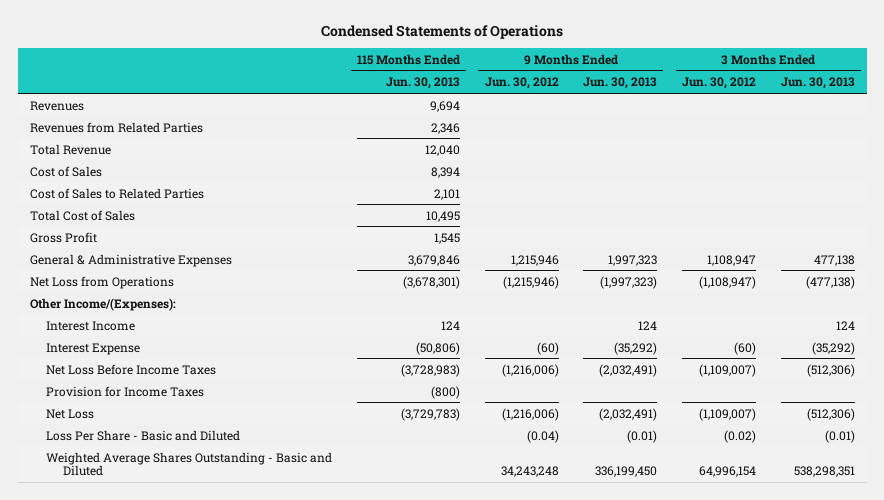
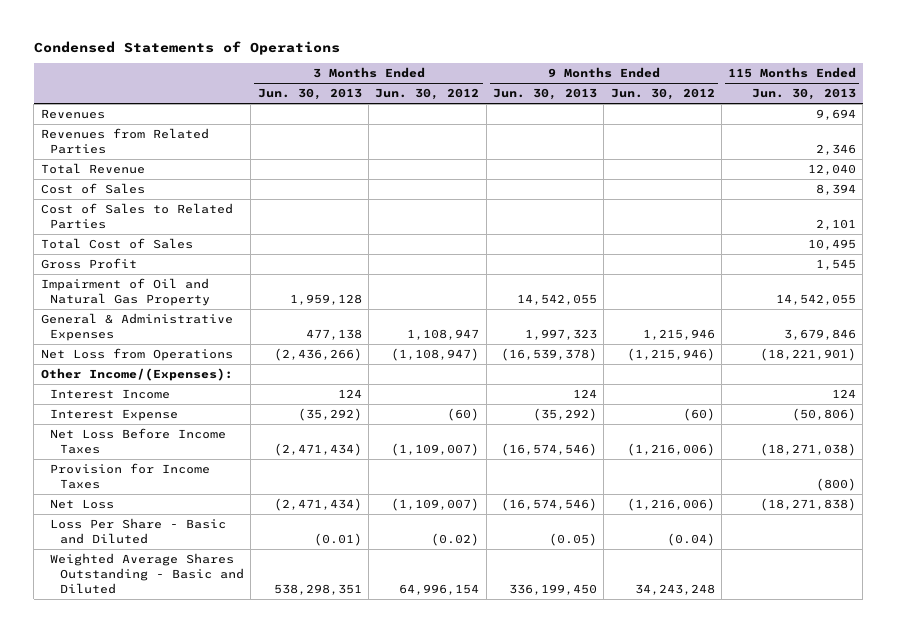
none -> [40,278,211,306] Impairment of Oil and Natural Gas Property
[403,275,461,289] (3,678,301) -> [760,348,857,362] (18,221,901)
[600,275,658,289] (1,997,323) -> [500,348,597,362] (16,539,378)
[805,275,855,289] (477,138) -> [273,348,362,362] (2,436,266)
[401,363,461,377] (3,728,983) -> [760,442,857,456] (18,271,038)
[599,363,658,377] (2,032,491) -> [500,442,597,456] (16,574,546)
[806,363,855,377] (512,306) -> [273,442,362,456] (2,471,434)
[401,407,461,421] (3,729,783) -> [760,498,857,512] (18,271,838)
[599,407,658,421] (2,032,491) -> [500,498,597,512] (16,574,546)
[806,407,855,421] (512,306) -> [273,498,362,512] (2,471,434)
[627,429,658,443] (0.01) -> [548,532,597,546] (0.05)

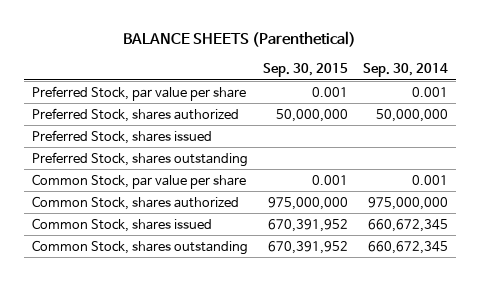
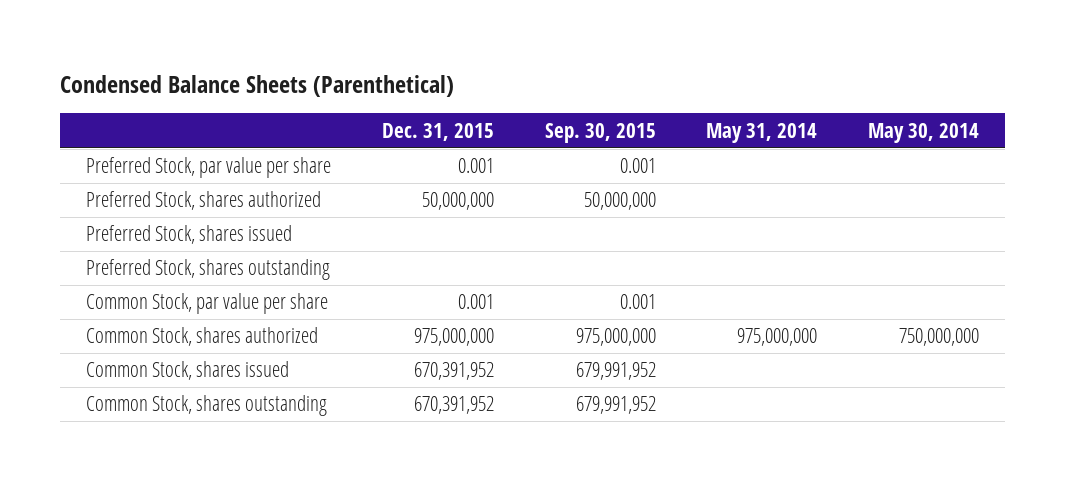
[123,31,357,48] BALANCE SHEETS (Parenthetical) -> [60,74,455,97] Condensed Balance Sheets (Parenthetical)
[363,63,449,78] Sep. 30, 2014 -> none
none -> [381,122,494,141] Dec. 31, 2015
none -> [706,122,818,143] May 31, 2014
none -> [868,122,980,143] May 30, 2014
[268,218,349,232] 670,391,952 -> [575,362,656,381] 679,991,952
[268,240,349,254] 670,391,952 -> [575,396,656,415] 679,991,952

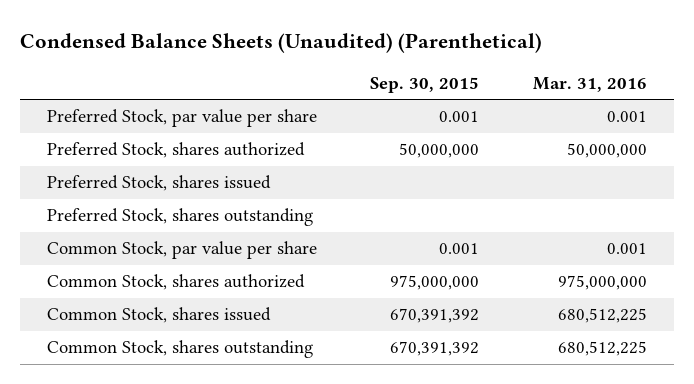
[60,74,455,97] Condensed Balance Sheets (Parenthetical) -> [19,33,542,54] Condensed Balance Sheets (Unaudited) (Parenthetical)
[381,122,494,141] Dec. 31, 2015 -> none
[706,122,818,143] May 31, 2014 -> none
[868,122,980,143] May 30, 2014 -> none
none -> [532,77,647,93] Mar. 31, 2016
[575,362,656,381] 679,991,952 -> [390,308,480,324] 670,391,392
[575,396,656,415] 679,991,952 -> [390,341,480,357] 670,391,392

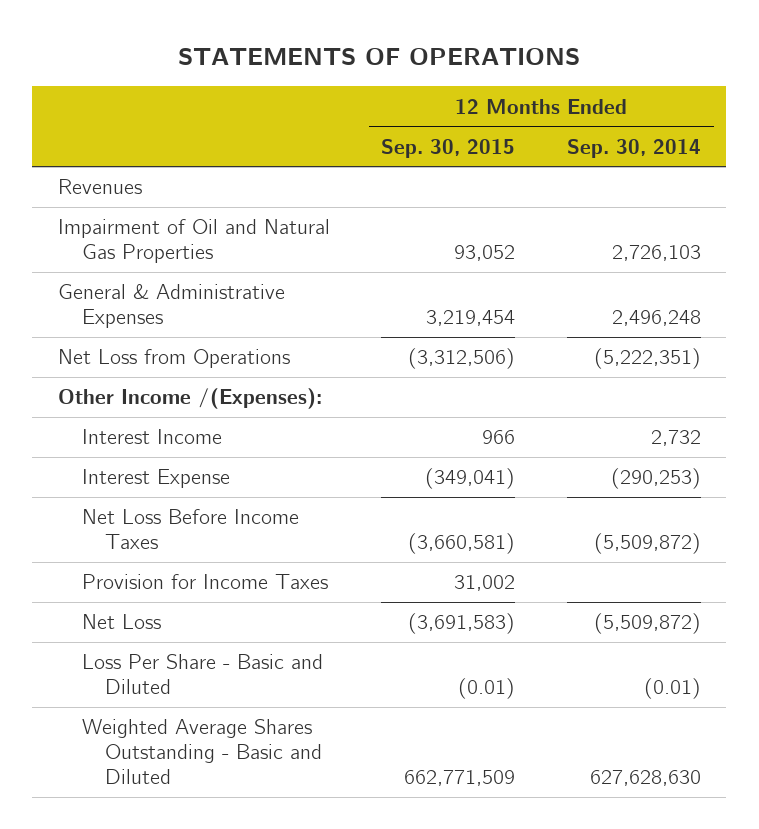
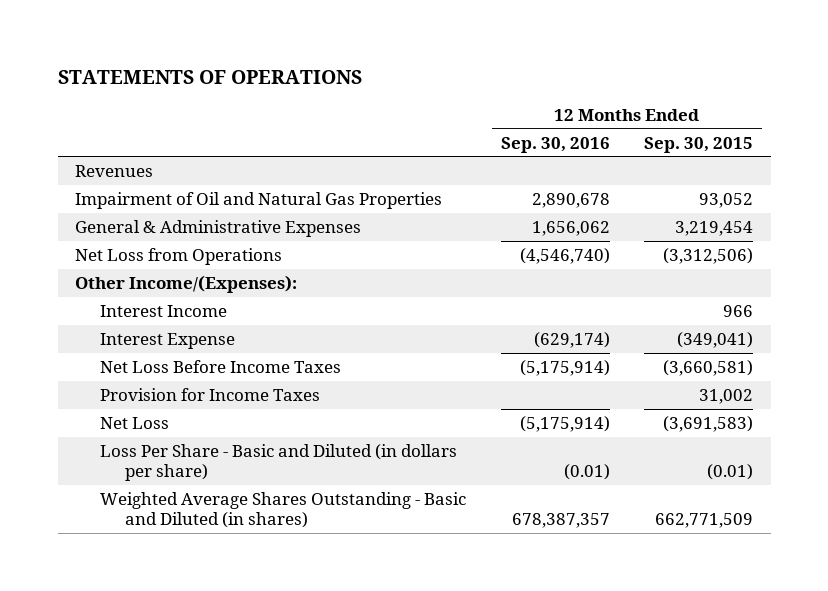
[566,138,701,158] Sep. 30, 2014 -> none
none -> [500,136,610,153] Sep. 30, 2016
[58,388,323,410] Other Income /(Expenses): -> [74,274,297,293] Other Income/(Expenses):
[81,654,323,695] Loss Per Share - Basic and Diluted -> [99,443,457,482] Loss Per Share - Basic and Diluted (in dollars per share)
[81,719,323,784] Weighted Average Shares Outstanding - Basic and Diluted -> [99,491,466,529] Weighted Average Shares Outstanding - Basic and Diluted (in shares)

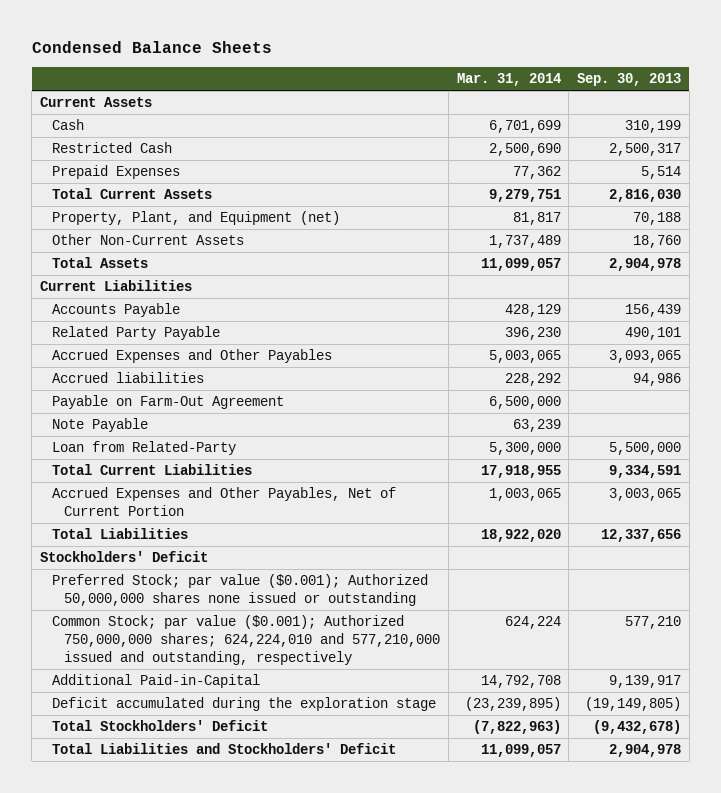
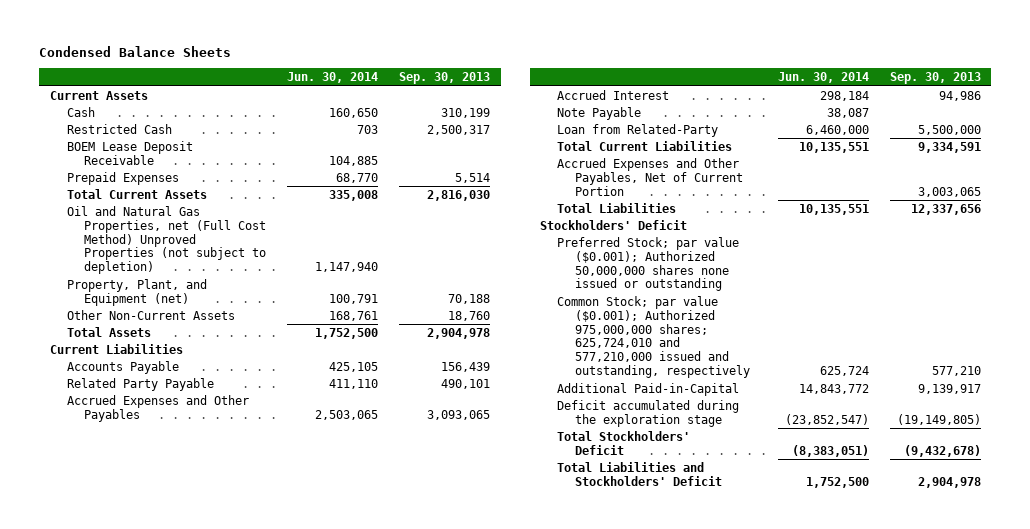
[456,73,561,87] Mar. 31, 2014 -> none
none -> [287,72,379,84] Jun. 30, 2014
none -> [67,140,194,165] BOEM Lease Deposit Receivable
none -> [67,205,267,275] Oil and Natural Gas Properties, net (Full Cost Method) Unproved Properties (not subject to depletion)
[52,395,285,410] Payable on Farm-Out Agreement -> none
[52,372,205,384] Accrued liabilities -> [557,89,670,100] Accrued Interest
[52,615,441,666] Common Stock; par value ($0.001); Authorized 750,000,000 shares; 624,224,010 and 577,210,000 issued and outstanding, respectively -> [557,295,750,379] Common Stock; par value ($0.001); Authorized 975,000,000 shares; 625,724,010 and 577,210,000 issued and outstanding, respectively

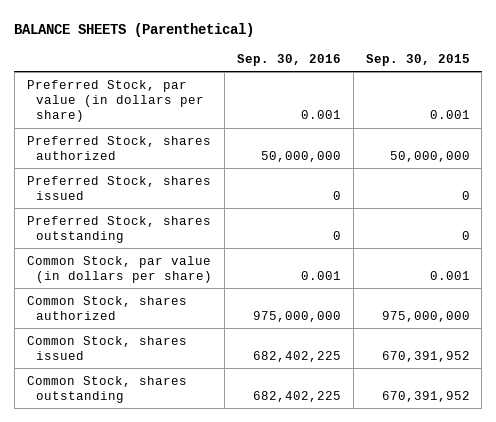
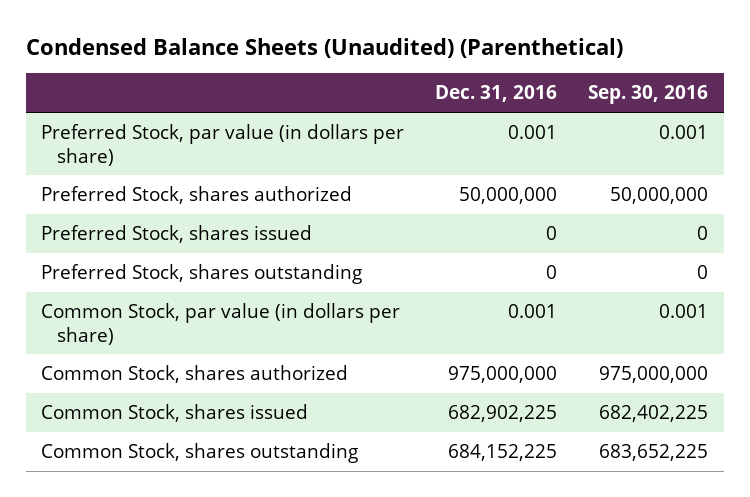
[14,22,255,37] BALANCE SHEETS (Parenthetical) -> [25,37,623,58] Condensed Balance Sheets (Unaudited) (Parenthetical)
[365,53,470,66] Sep. 30, 2015 -> none
none -> [435,85,558,103] Dec. 31, 2016
[252,390,341,402] 682,402,225 -> [599,443,709,461] 683,652,225

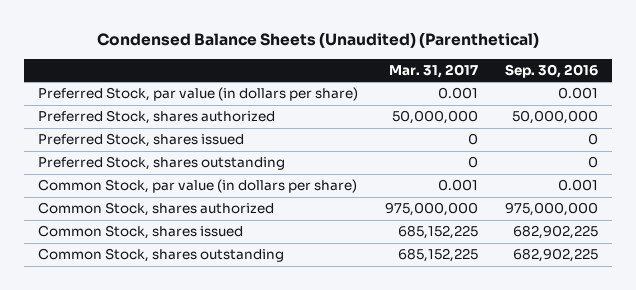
[435,85,558,103] Dec. 31, 2016 -> none
none -> [388,63,478,78] Mar. 31, 2017
[599,404,709,422] 682,402,225 -> [513,225,599,240] 682,902,225
[599,443,709,461] 683,652,225 -> [513,248,599,263] 682,902,225

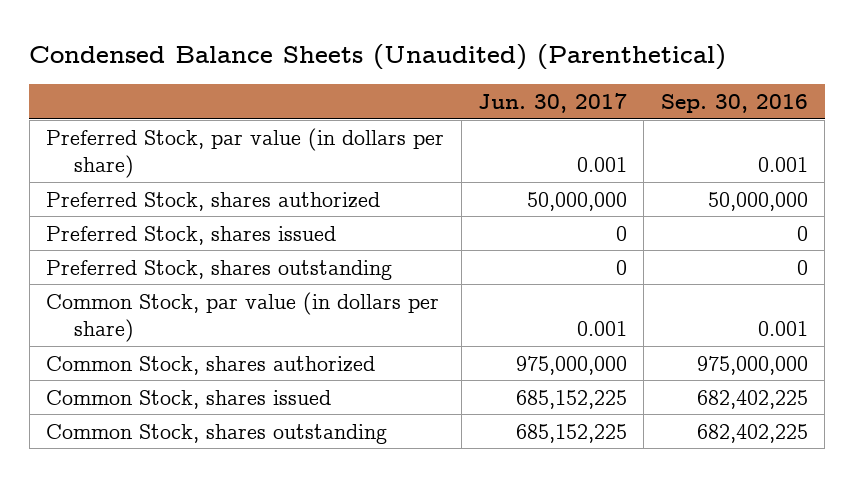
[388,63,478,78] Mar. 31, 2017 -> none
none -> [477,93,627,114] Jun. 30, 2017
[513,225,599,240] 682,902,225 -> [696,389,808,409] 682,402,225
[513,248,599,263] 682,902,225 -> [696,423,808,443] 682,402,225

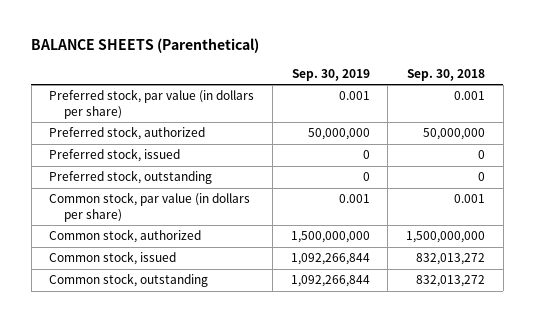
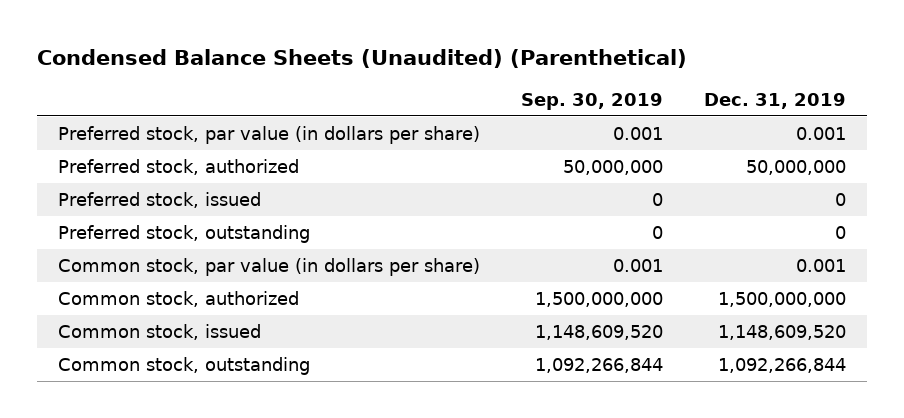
[31,38,260,54] BALANCE SHEETS (Parenthetical) -> [37,49,688,69] Condensed Balance Sheets (Unaudited) (Parenthetical)
[407,68,486,81] Sep. 30, 2018 -> none
none -> [704,93,847,110] Dec. 31, 2019
[290,253,370,266] 1,092,266,844 -> [535,324,664,340] 1,148,609,520

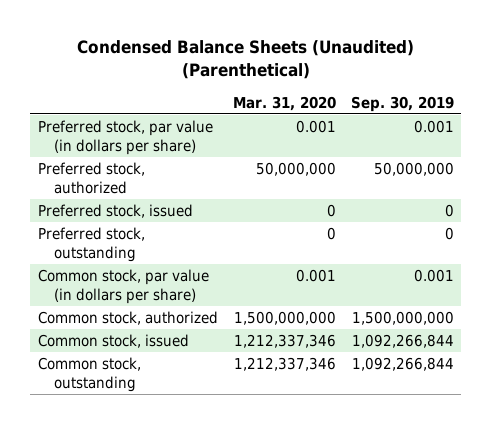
[704,93,847,110] Dec. 31, 2019 -> none
none -> [232,95,336,111] Mar. 31, 2020
[535,324,664,340] 1,148,609,520 -> [351,333,454,348] 1,092,266,844

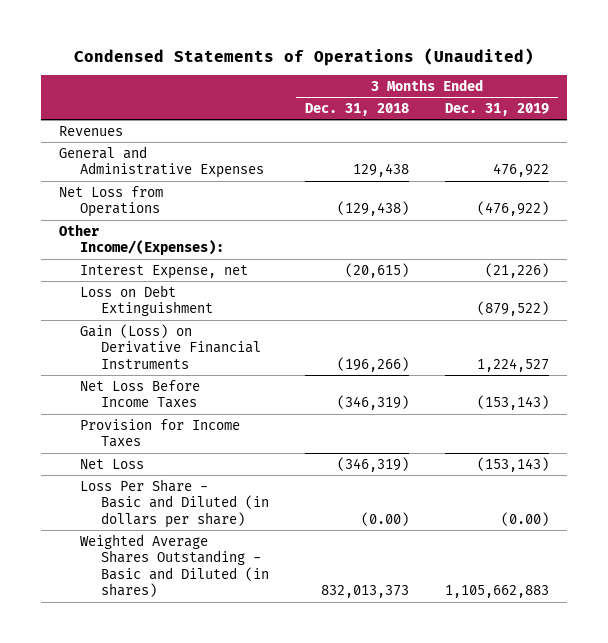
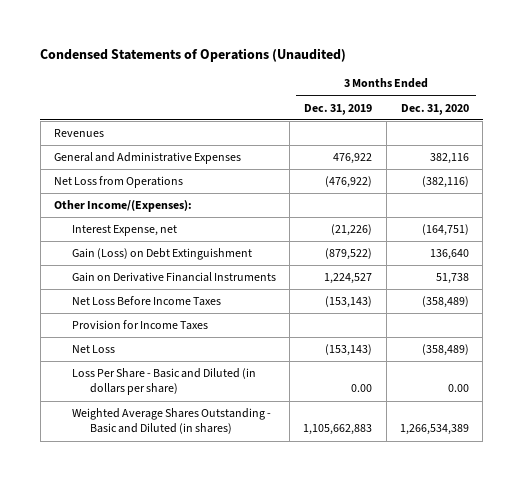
[304,102,409,116] Dec. 31, 2018 -> none
none -> [400,103,469,115] Dec. 31, 2020
[79,284,213,317] Loss on Debt Extinguishment -> [71,248,252,261] Gain (Loss) on Debt Extinguishment
[79,323,261,369] Gain (Loss) on Derivative Financial Instruments -> [71,272,276,283] Gain on Derivative Financial Instruments
[500,511,549,526] (0.00) -> [351,384,373,393] 0.00

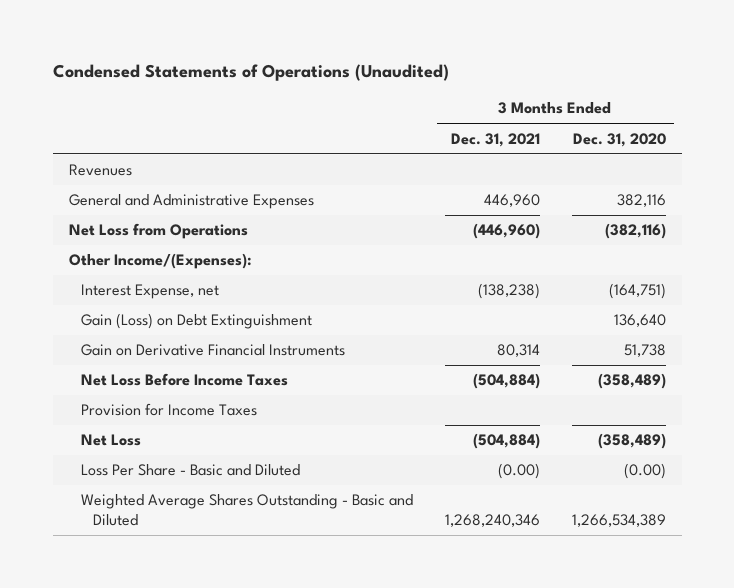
[304,103,373,115] Dec. 31, 2019 -> none
none -> [450,132,540,147] Dec. 31, 2021
[71,368,256,396] Loss Per Share - Basic and Diluted (in dollars per share) -> [80,464,300,477] Loss Per Share - Basic and Diluted
[447,384,469,393] 0.00 -> [623,463,666,480] (0.00)
[71,408,271,435] Weighted Average Shares Outstanding - Basic and Diluted (in shares) -> [80,494,413,527] Weighted Average Shares Outstanding - Basic and Diluted

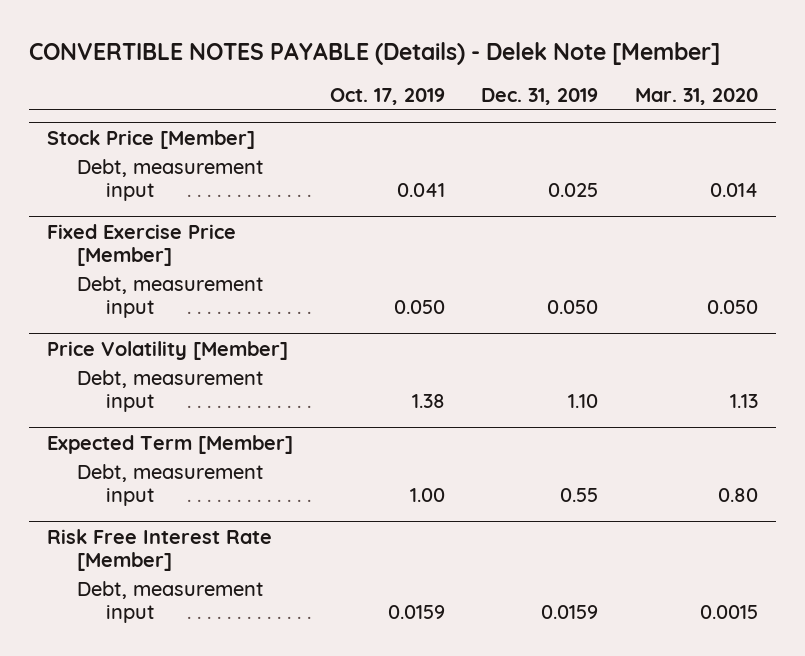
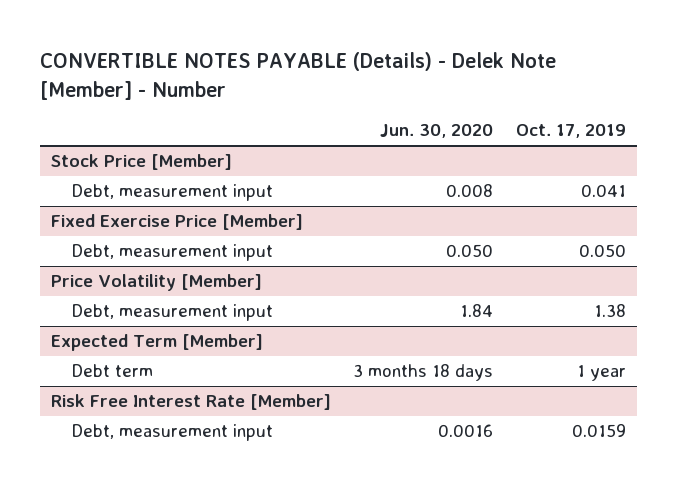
[28,42,720,66] CONVERTIBLE NOTES PAYABLE (Details) - Delek Note [Member] -> [39,52,556,100] CONVERTIBLE NOTES PAYABLE (Details) - Delek Note [Member] - Number
[481,88,599,106] Dec. 31, 2019 -> none
[634,88,758,106] Mar. 31, 2020 -> none
none -> [380,124,494,139] Jun. 30, 2020
[76,463,264,507] Debt, measurement input -> none
none -> [71,364,154,378] Debt term

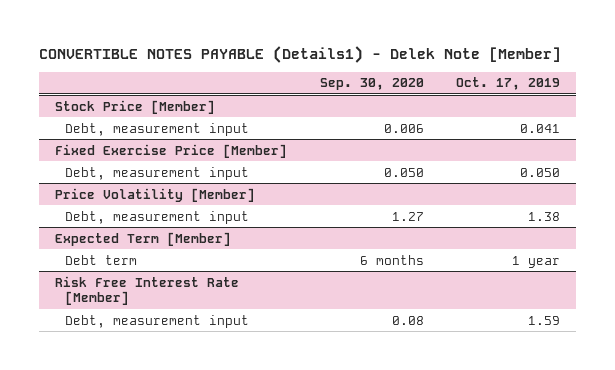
[39,52,556,100] CONVERTIBLE NOTES PAYABLE (Details) - Delek Note [Member] - Number -> [39,45,562,63] CONVERTIBLE NOTES PAYABLE (Details1) - Delek Note [Member]
[380,124,494,139] Jun. 30, 2020 -> none
none -> [319,78,424,91] Sep. 30, 2020
[572,424,627,438] 0.0159 -> [527,315,560,325] 1.59

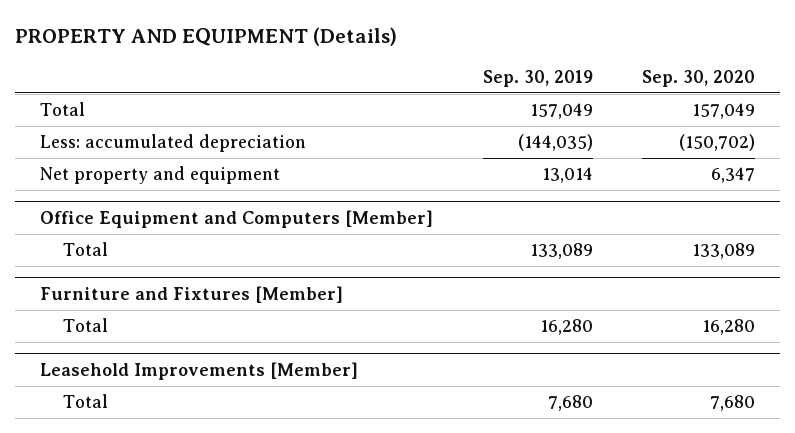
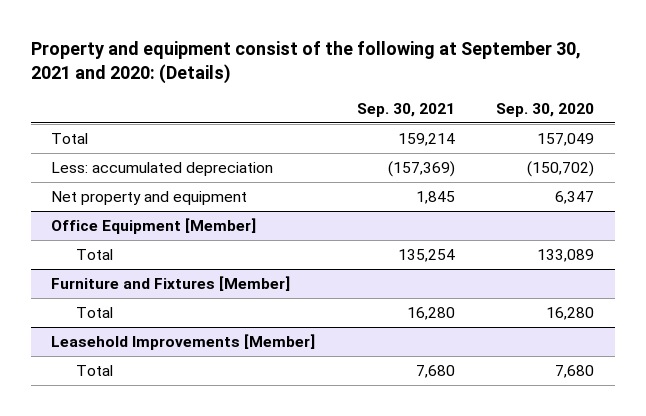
[15,26,398,46] PROPERTY AND EQUIPMENT (Details) -> [30,40,581,84] Property and equipment consist of the following at September 30, 2021 and 2020: (Details)
[482,70,593,88] Sep. 30, 2019 -> none
none -> [356,103,455,118] Sep. 30, 2021
[40,209,434,228] Office Equipment and Computers [Member] -> [51,217,257,234] Office Equipment [Member]

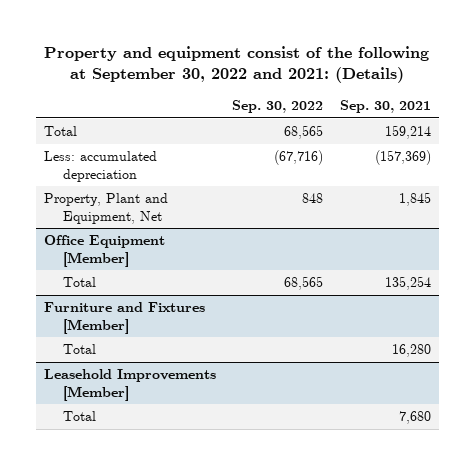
[30,40,581,84] Property and equipment consist of the following at September 30, 2021 and 2020: (Details) -> [44,45,430,84] Property and equipment consist of the following at September 30, 2022 and 2021: (Details)
[496,103,595,118] Sep. 30, 2020 -> none
none -> [232,100,324,114] Sep. 30, 2022
[51,190,248,205] Net property and equipment -> [43,193,168,224] Property, Plant and Equipment, Net

